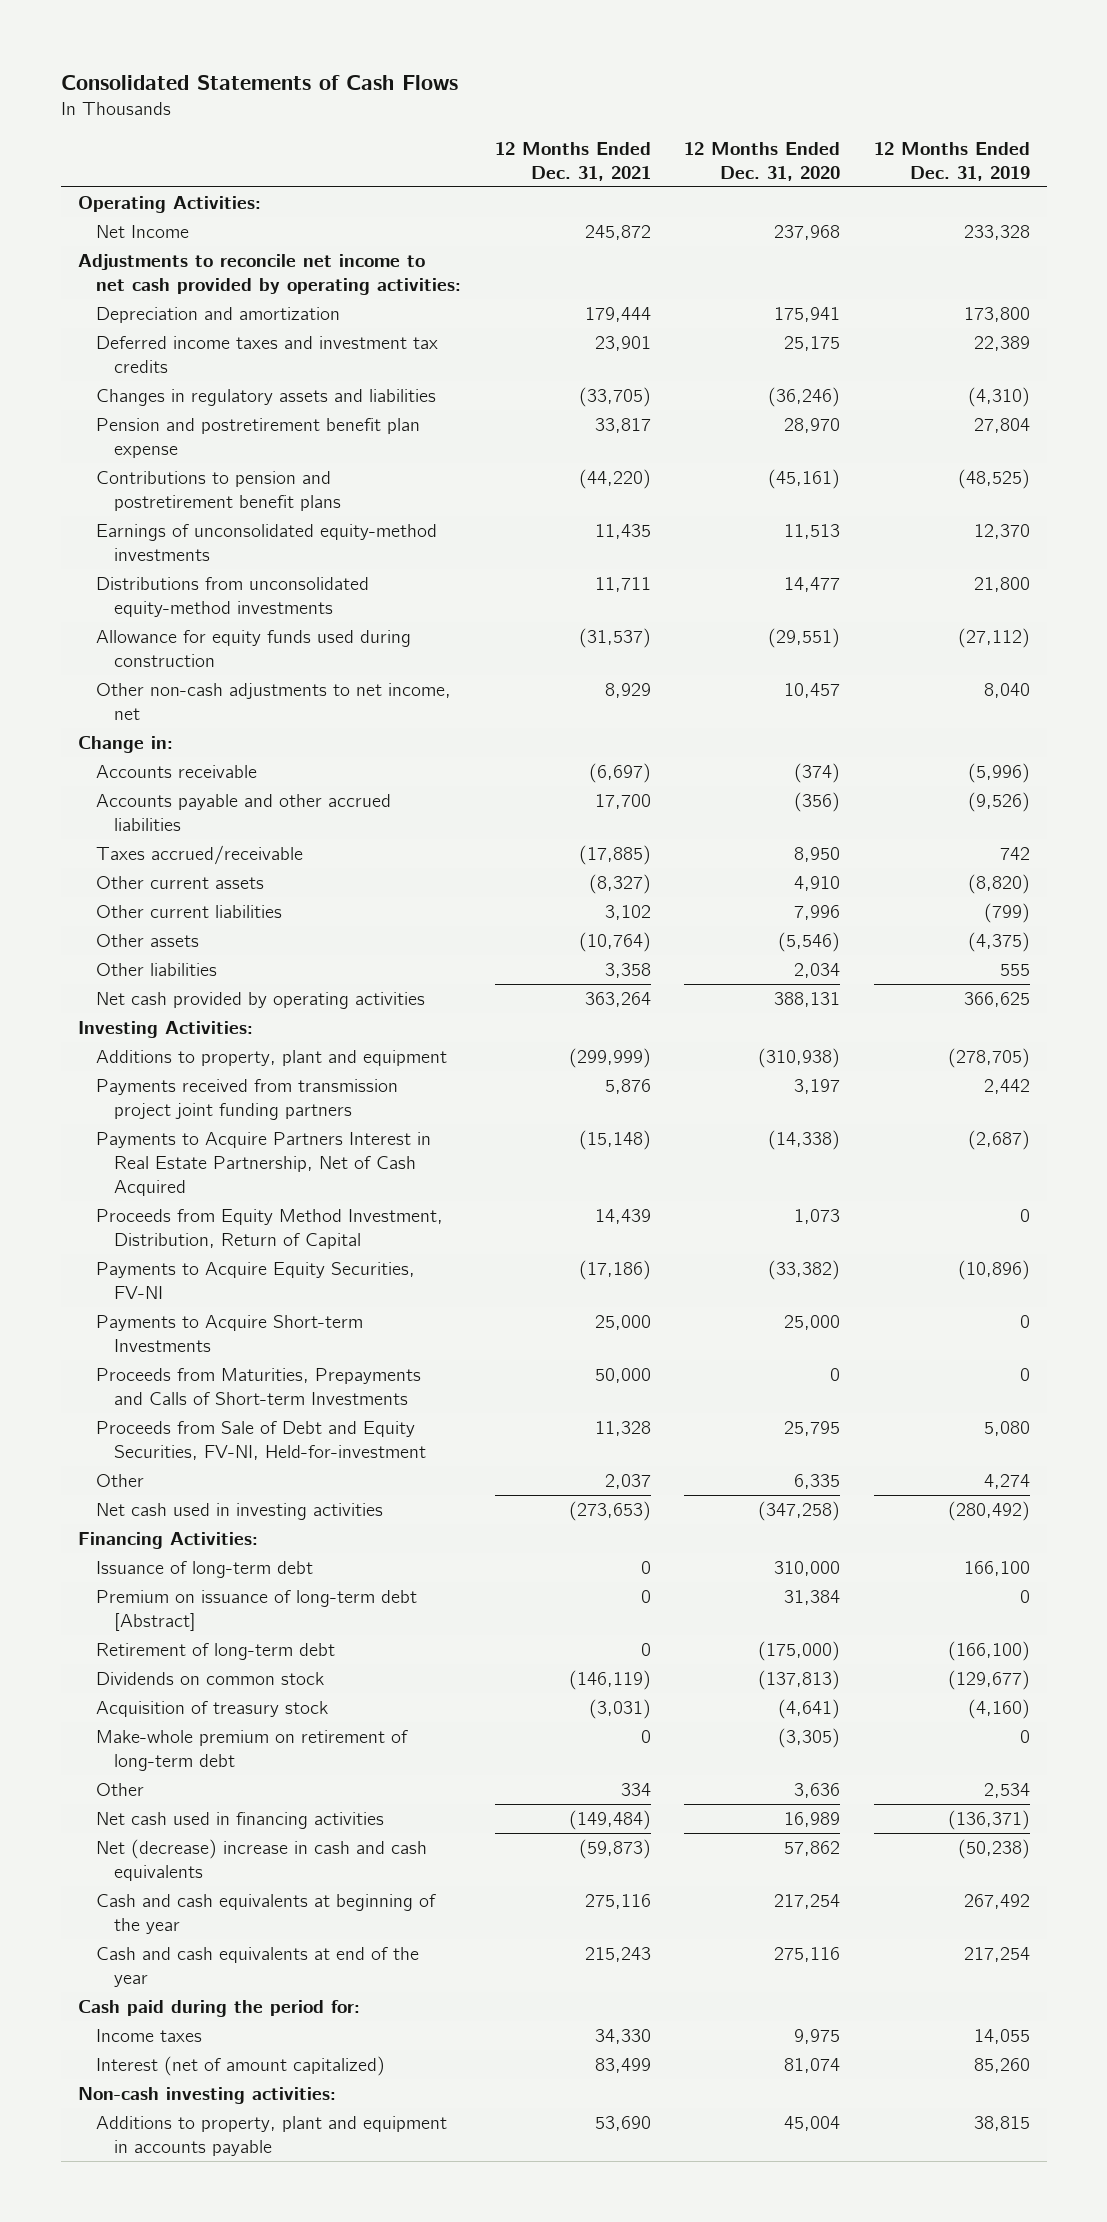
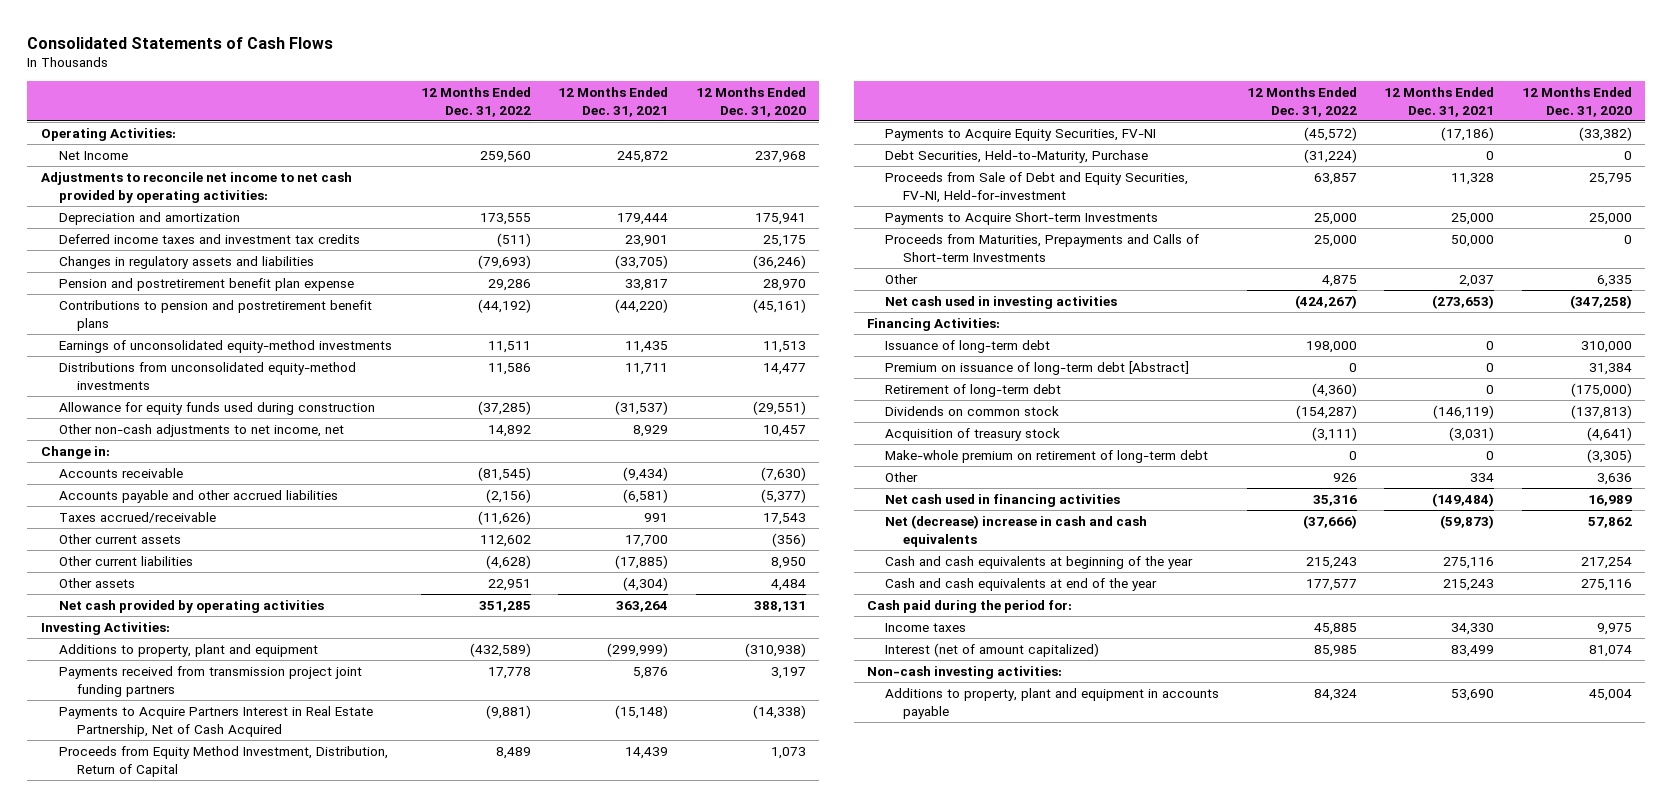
[873,141,1030,181] 12 Months Ended Dec. 31, 2019 -> none
none -> [420,87,531,117] 12 Months Ended Dec. 31, 2022
[95,963,217,977] Other liabilities -> none
[588,763,651,784] (6,697) -> [623,467,669,482] (9,434)
[794,763,841,784] (374) -> [760,467,806,482] (7,630)
[594,794,651,810] 17,700 -> [623,489,669,504] (6,581)
[794,792,841,813] (356) -> [760,489,806,504] (5,377)
[578,845,651,866] (17,885) -> [644,513,669,523] 991
[794,847,841,863] 8,950 -> [762,513,806,526] 17,543
[588,874,651,895] (8,327) -> [625,535,669,548] 17,700
[794,876,841,892] 4,910 -> [771,533,806,548] (356)
[604,905,651,921] 3,102 -> [615,555,669,570] (17,885)
[794,905,841,921] 7,996 -> [770,557,806,570] 8,950
[578,932,651,953] (10,764) -> [623,577,669,592] (4,304)
[778,932,841,953] (5,546) -> [770,579,806,592] 4,484
none -> [885,150,1149,164] Debt Securities, Held-to-Maturity, Purchase
[95,1421,427,1461] Proceeds from Sale of Debt and Equity Securities, FV-NI, Held-for-investment -> [885,172,1189,203] Proceeds from Sale of Debt and Equity Securities, FV-NI, Held-for-investment

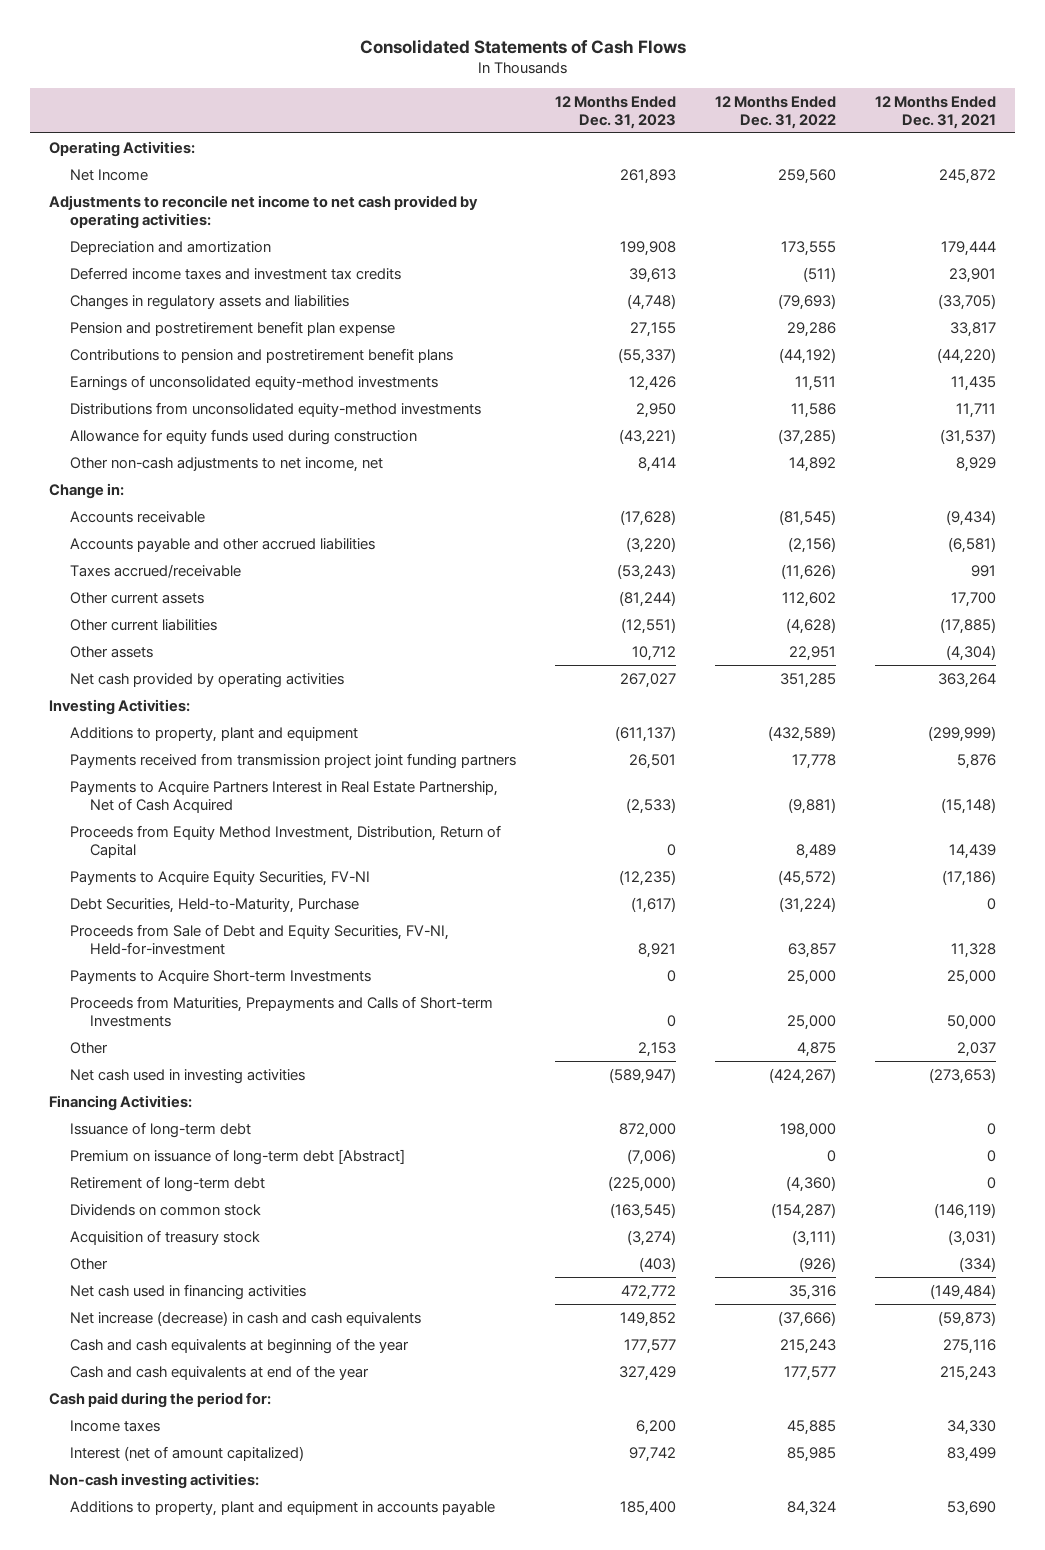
[695,87,806,117] 12 Months Ended Dec. 31, 2020 -> none
none -> [554,96,676,129] 12 Months Ended Dec. 31, 2023
[885,450,1209,464] Make-whole premium on retirement of long-term debt -> none
[1332,473,1357,483] 926 -> [798,1256,836,1272] (926)
[1470,473,1495,483] 334 -> [958,1256,996,1272] (334)
[885,515,1148,547] Net (decrease) increase in cash and cash equivalents -> [69,1310,421,1326] Net increase (decrease) in cash and cash equivalents

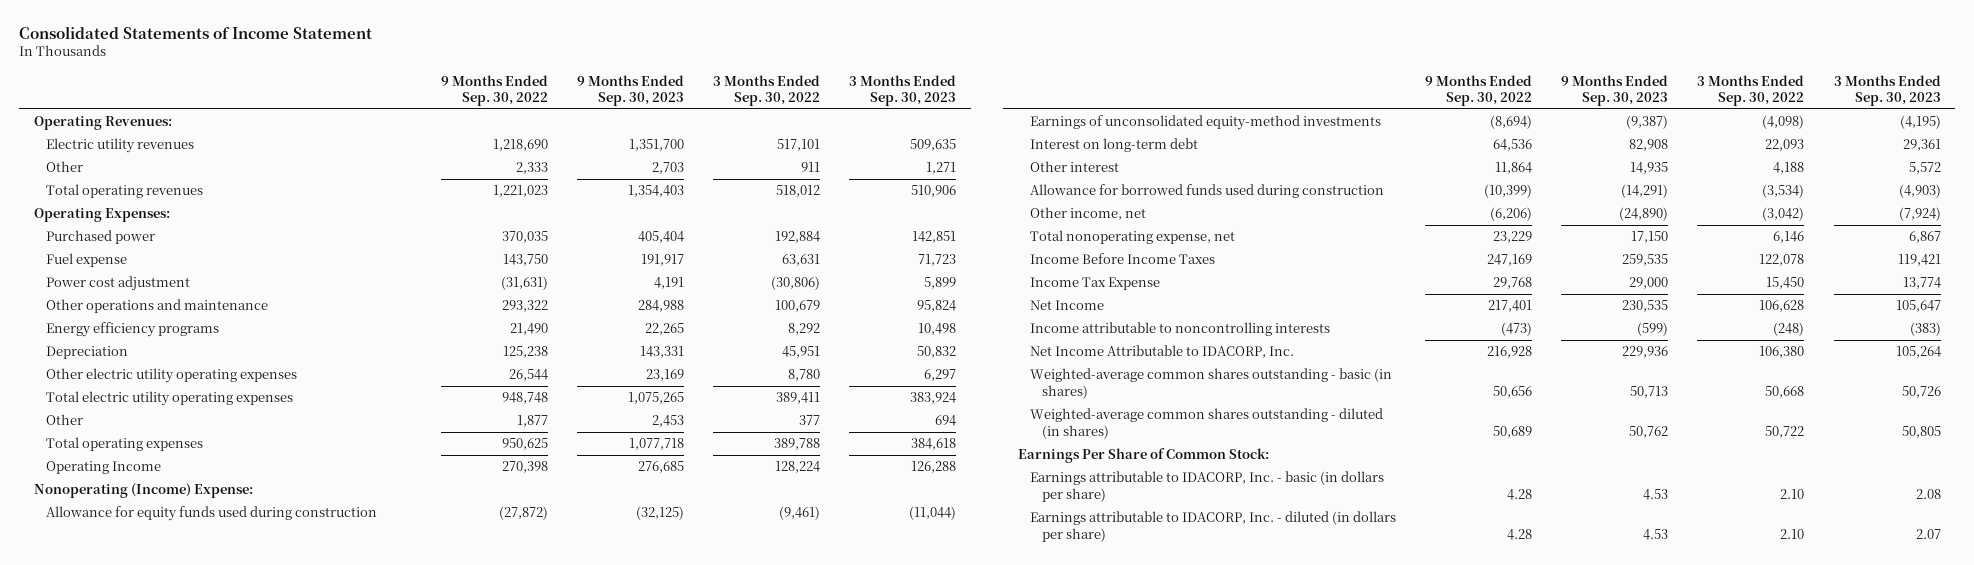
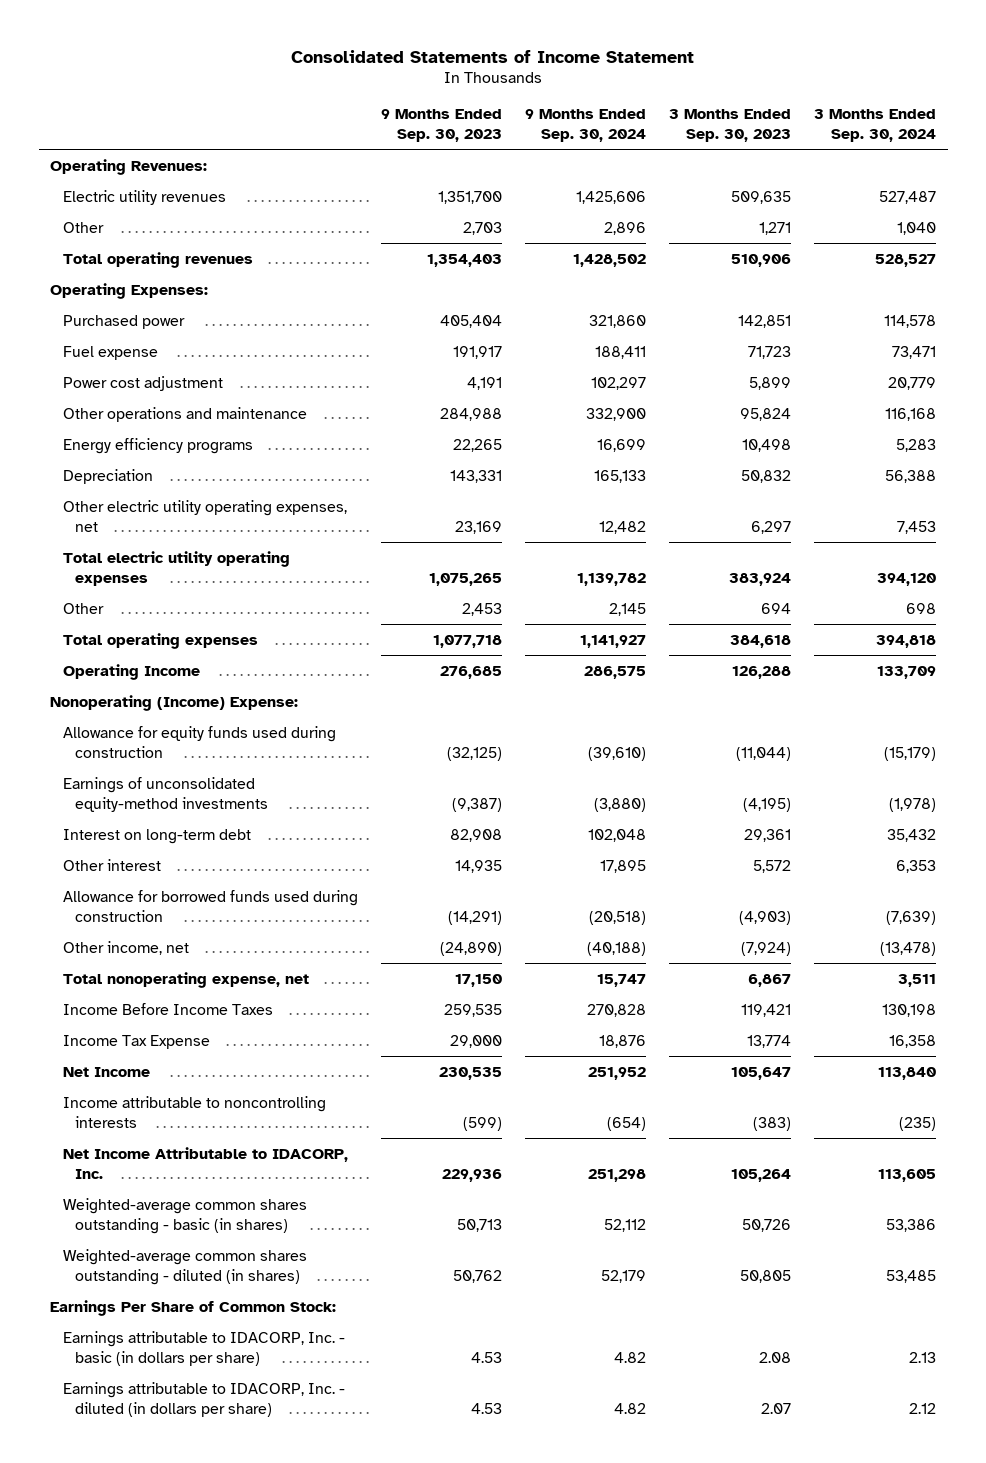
[441,74,549,106] 9 Months Ended Sep. 30, 2022 -> none
[713,74,821,106] 3 Months Ended Sep. 30, 2022 -> none
none -> [524,109,646,143] 9 Months Ended Sep. 30, 2024
none -> [813,109,936,143] 3 Months Ended Sep. 30, 2024
[45,368,297,384] Other electric utility operating expenses -> [62,499,347,532] Other electric utility operating expenses, net

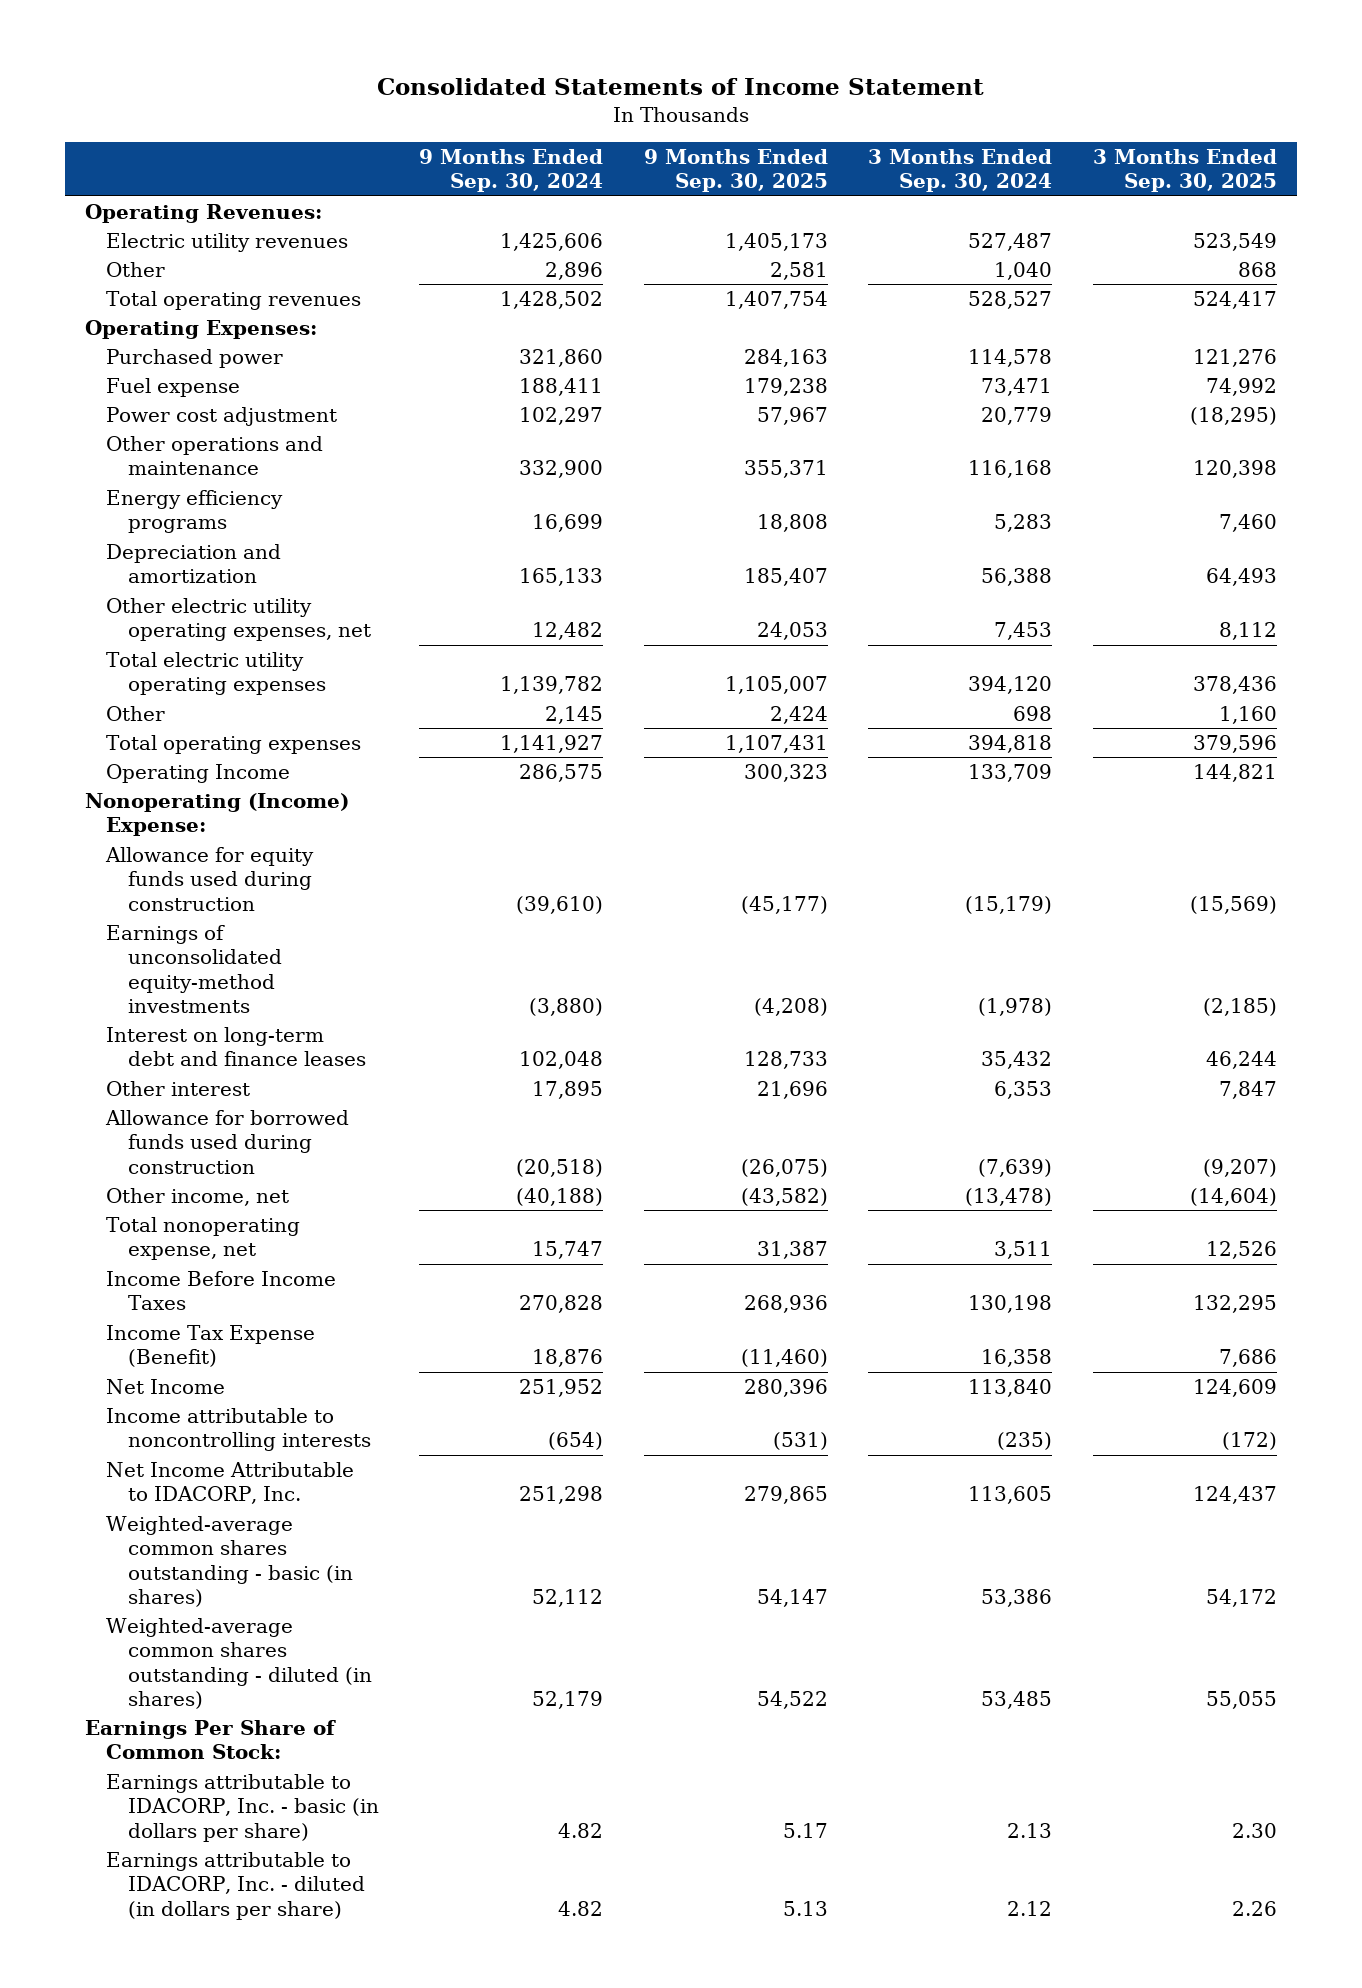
[380,109,502,143] 9 Months Ended Sep. 30, 2023 -> none
[668,109,791,143] 3 Months Ended Sep. 30, 2023 -> none
none -> [643,148,828,193] 9 Months Ended Sep. 30, 2025
none -> [1092,148,1277,193] 3 Months Ended Sep. 30, 2025
[62,468,153,484] Depreciation -> [106,543,282,584] Depreciation and amortization
[62,828,251,844] Interest on long-term debt -> [106,1026,366,1067] Interest on long-term debt and finance leases
[62,1034,210,1049] Income Tax Expense -> [106,1324,316,1368] Income Tax Expense (Benefit)

